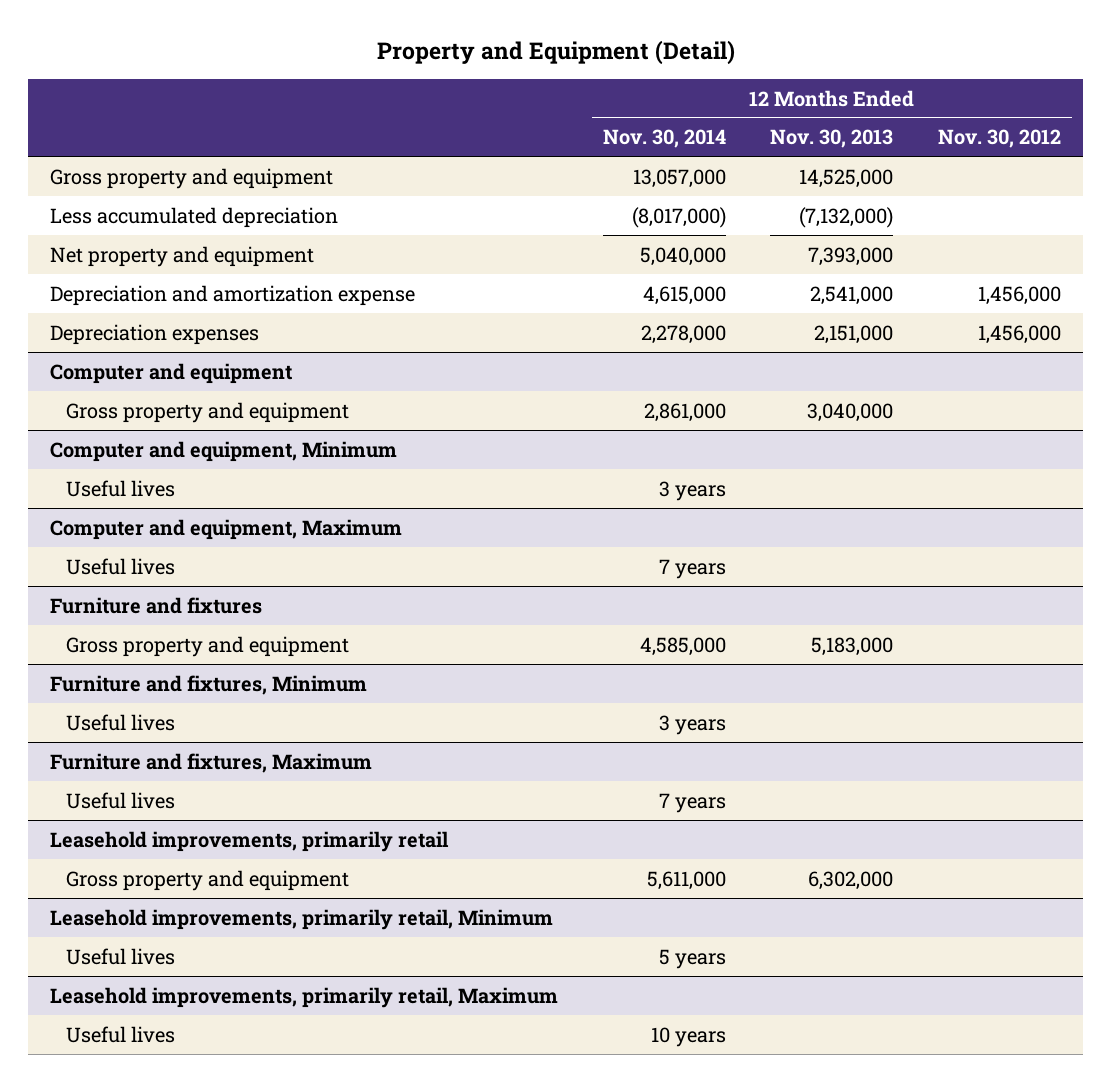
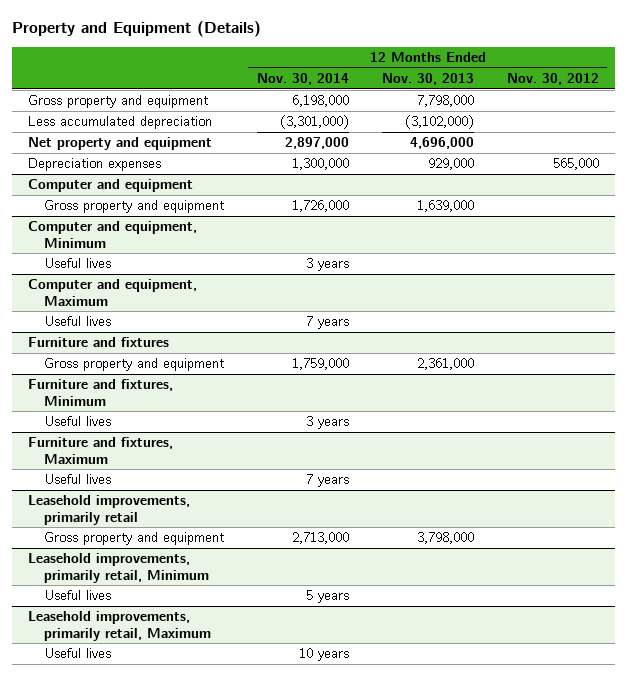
[376,40,735,66] Property and Equipment (Detail) -> [11,21,261,38] Property and Equipment (Details)
[50,284,416,306] Depreciation and amortization expense -> none
[632,168,726,188] 13,057,000 -> [291,95,349,108] 6,198,000
[799,168,894,188] 14,525,000 -> [416,95,474,108] 7,798,000
[631,206,726,228] (8,017,000) -> [279,115,349,130] (3,301,000)
[799,206,894,228] (7,132,000) -> [404,115,474,130] (3,102,000)
[639,246,726,266] 5,040,000 -> [284,137,349,150] 2,897,000
[808,246,894,266] 7,393,000 -> [409,137,474,150] 4,696,000
[640,324,726,344] 2,278,000 -> [291,158,349,171] 1,300,000
[814,324,894,344] 2,151,000 -> [427,158,474,171] 929,000
[977,324,1061,344] 1,456,000 -> [552,158,599,171] 565,000
[643,402,726,422] 2,861,000 -> [291,200,349,213] 1,726,000
[807,402,894,422] 3,040,000 -> [416,200,474,213] 1,639,000
[639,636,726,656] 4,585,000 -> [291,358,349,371] 1,759,000
[811,636,894,656] 5,183,000 -> [416,358,474,371] 2,361,000
[646,870,726,890] 5,611,000 -> [291,532,349,545] 2,713,000
[808,870,894,890] 6,302,000 -> [416,532,474,545] 3,798,000

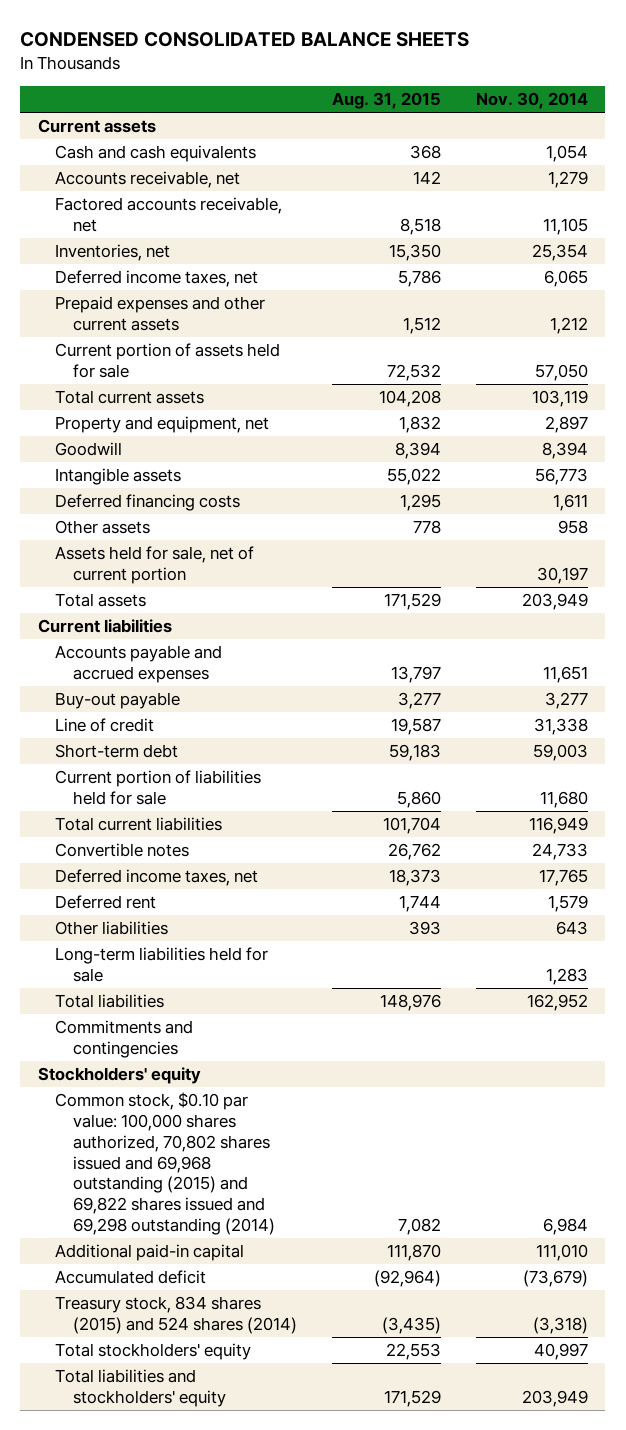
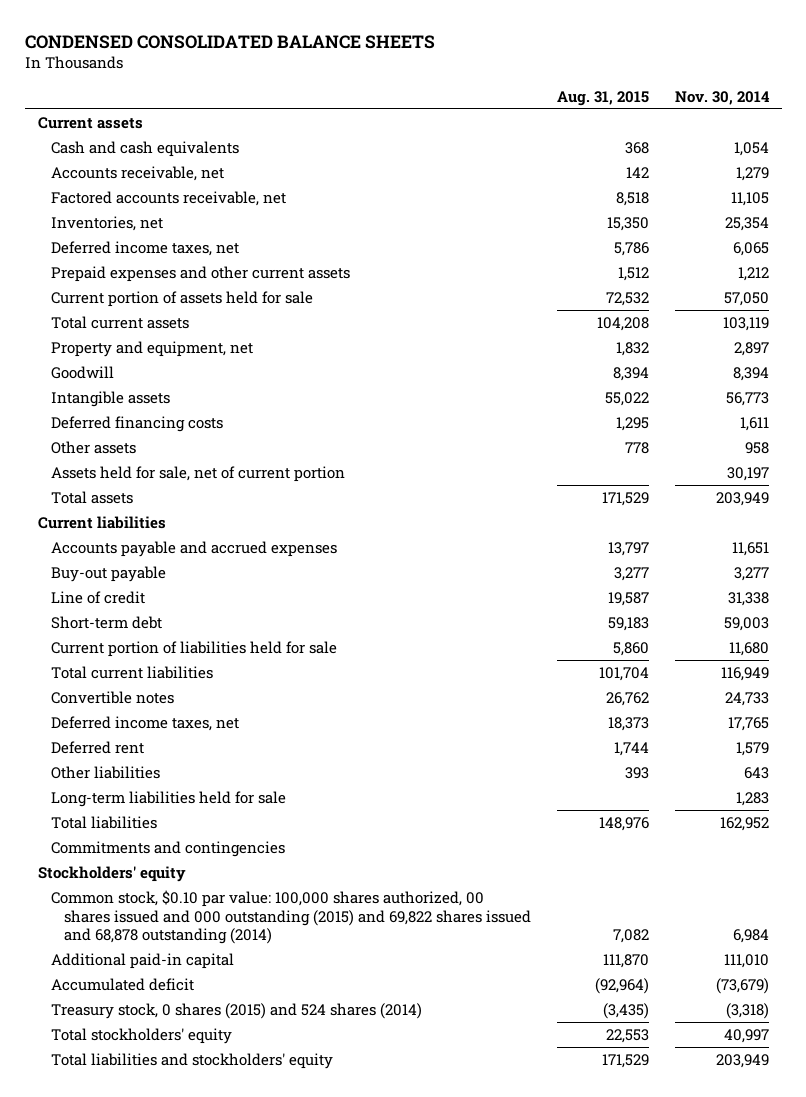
[55,1092,275,1236] Common stock, $0.10 par value: 100,000 shares authorized, 70,802 shares issued and 69,968 outstanding (2015) and 69,822 shares issued and 69,298 outstanding (2014) -> [50,890,531,945] Common stock, $0.10 par value: 100,000 shares authorized, 00 shares issued and 000 outstanding (2015) and 69,822 shares issued and 68,878 outstanding (2014)
[55,1296,297,1334] Treasury stock, 834 shares (2015) and 524 shares (2014) -> [50,1003,422,1020] Treasury stock, 0 shares (2015) and 524 shares (2014)

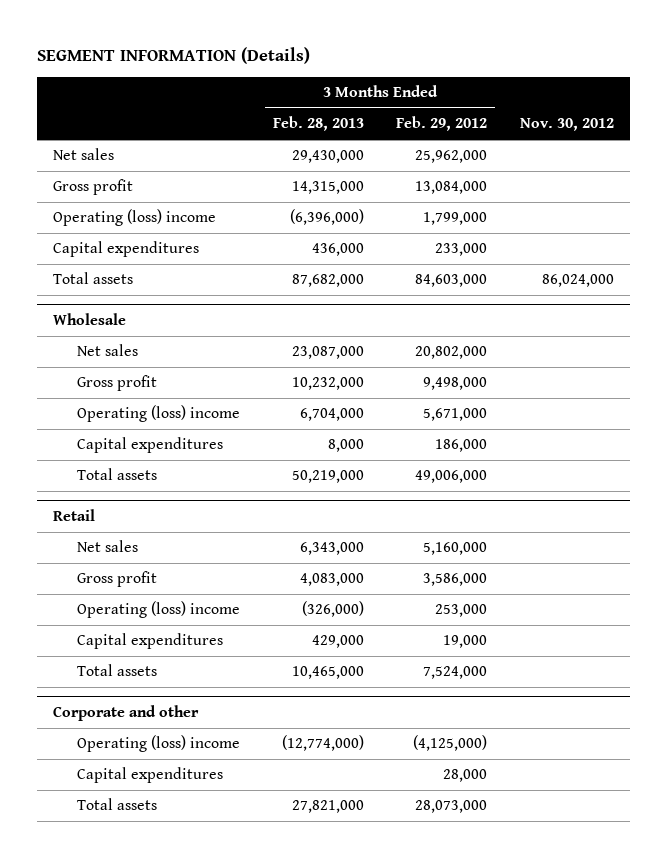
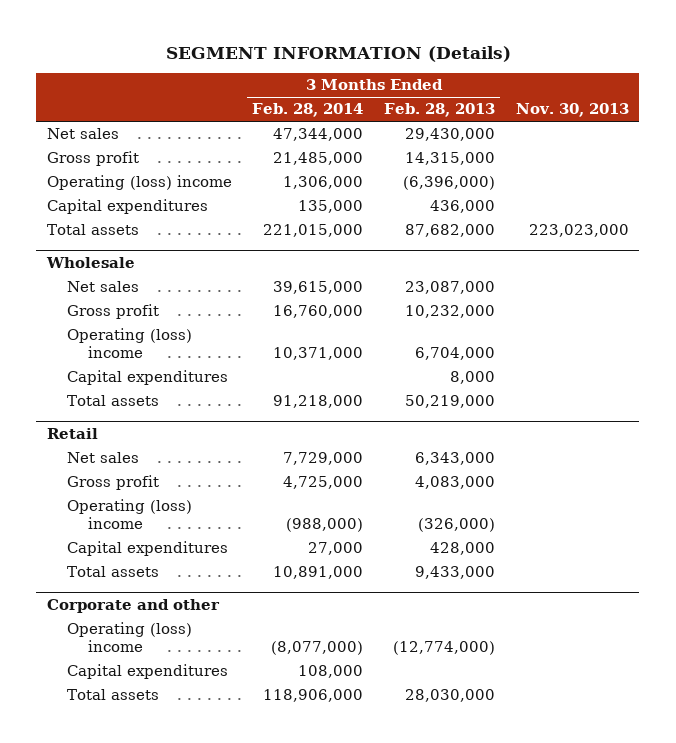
[396,116,488,132] Feb. 29, 2012 -> none
[519,118,614,132] Nov. 30, 2012 -> none
none -> [252,103,364,118] Feb. 28, 2014
none -> [516,103,630,118] Nov. 30, 2013
[311,635,364,649] 429,000 -> [430,542,496,556] 428,000
[291,666,364,680] 10,465,000 -> [415,566,496,580] 9,433,000
[291,800,364,814] 27,821,000 -> [405,689,496,703] 28,030,000

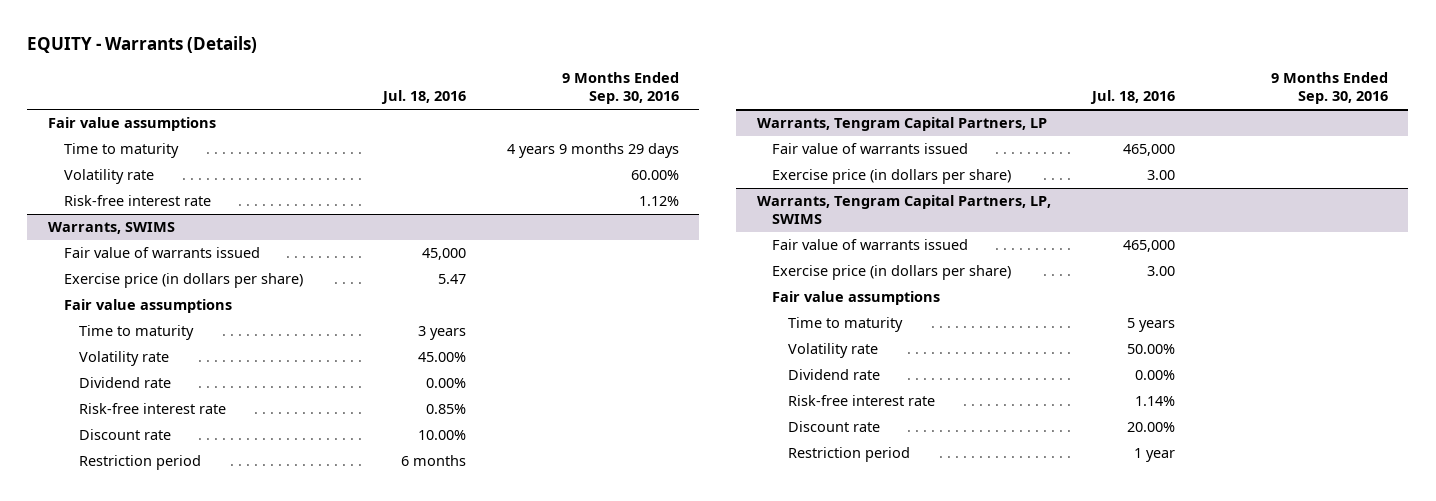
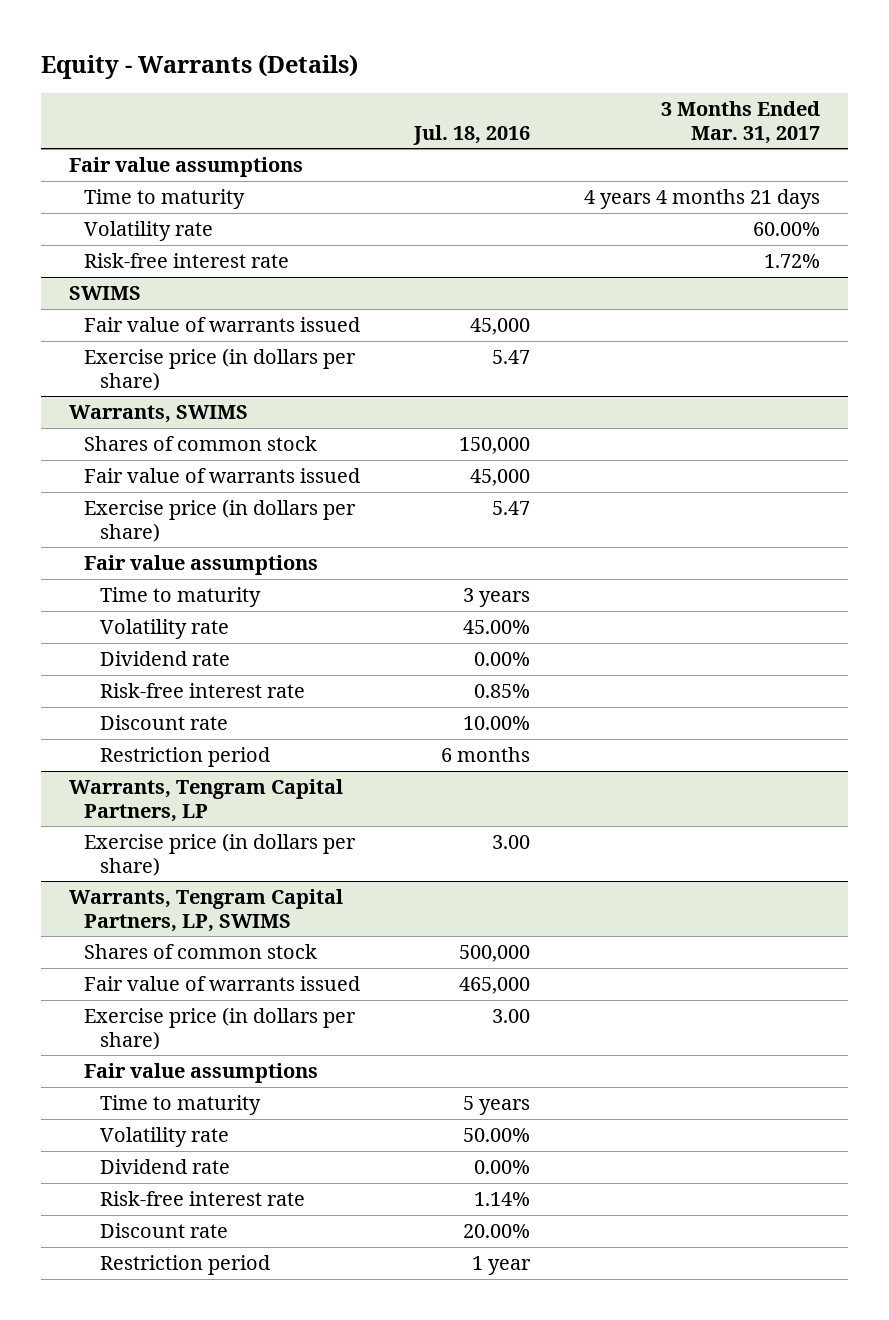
[27,36,258,54] EQUITY - Warrants (Details) -> [41,53,359,79] Equity - Warrants (Details)
[561,72,679,105] 9 Months Ended Sep. 30, 2016 -> none
none -> [661,101,821,144] 3 Months Ended Mar. 31, 2017
none -> [68,286,141,301] SWIMS
none -> [84,317,361,333] Fair value of warrants issued
none -> [84,348,357,391] Exercise price (in dollars per share)
none -> [84,436,318,452] Shares of common stock
[772,143,969,155] Fair value of warrants issued -> none
none -> [84,944,318,960] Shares of common stock

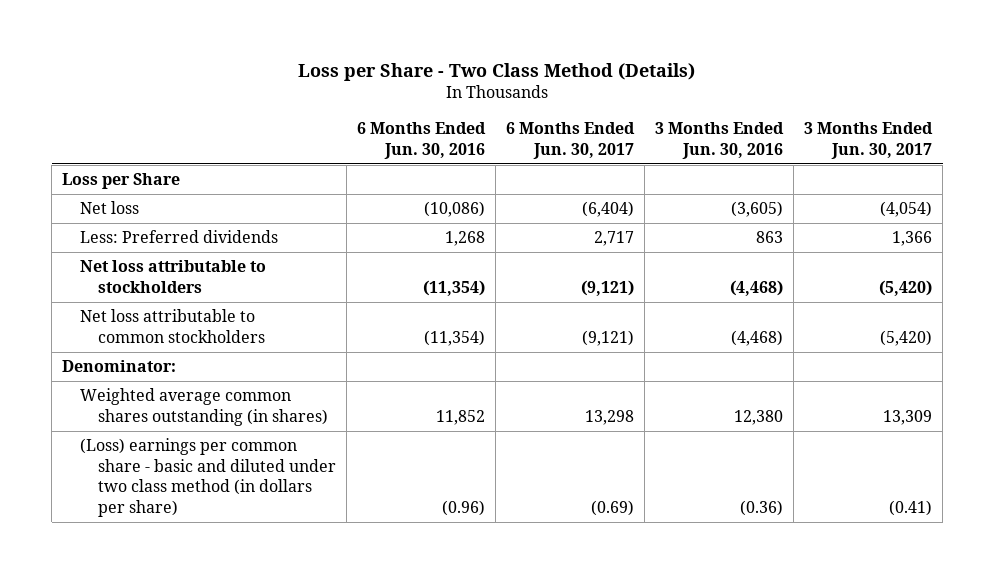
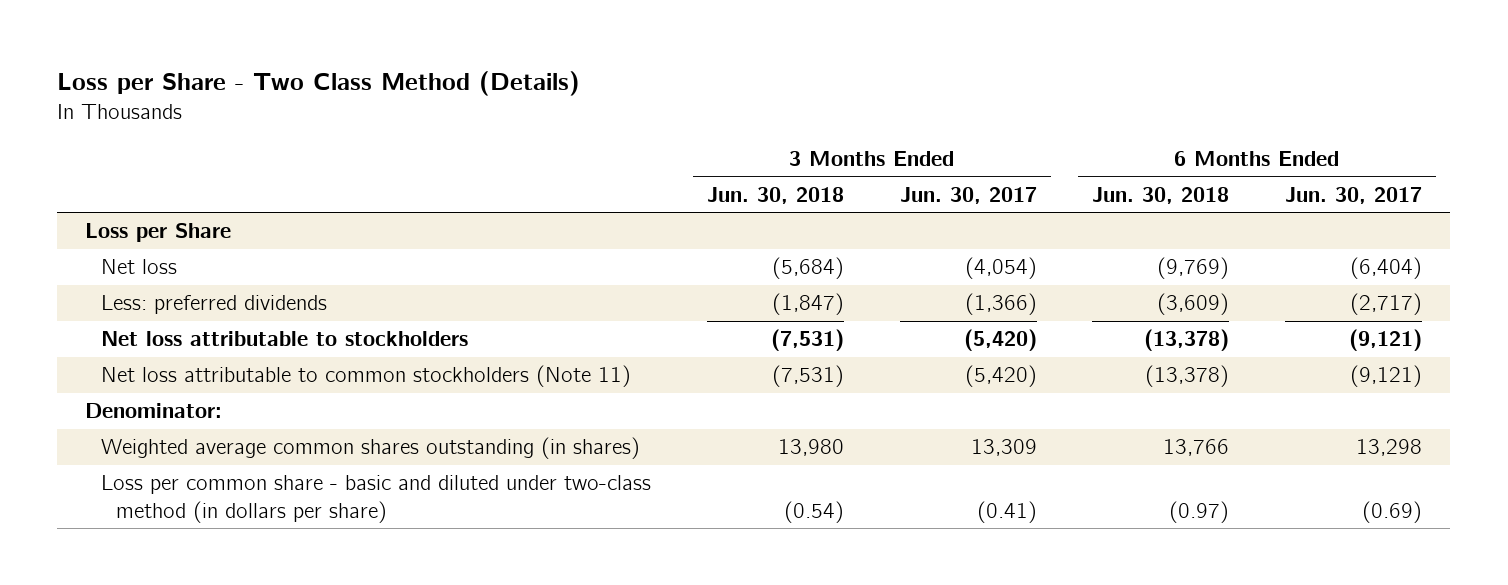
[356,122,486,159] 6 Months Ended Jun. 30, 2016 -> none
[655,122,785,159] 3 Months Ended Jun. 30, 2016 -> none
none -> [706,186,844,204] Jun. 30, 2018
none -> [1092,186,1230,204] Jun. 30, 2018
[80,230,279,244] Less: Preferred dividends -> [100,295,327,315] Less: preferred dividends
[594,231,635,247] 2,717 -> [1350,293,1423,316] (2,717)
[892,231,933,247] 1,366 -> [964,293,1037,316] (1,366)
[80,309,265,343] Net loss attributable to common stockholders -> [100,365,631,388] Net loss attributable to common stockholders (Note 11)
[80,438,336,517] (Loss) earnings per common share - basic and diluted under two class method (in dollars per share) -> [100,475,651,523] Loss per common share - basic and diluted under two-class method (in dollars per share)

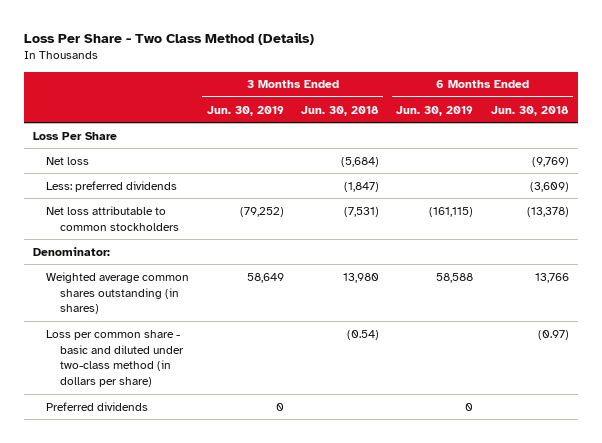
[57,71,581,97] Loss per Share - Two Class Method (Details) -> [24,31,315,45] Loss Per Share - Two Class Method (Details)
[899,186,1037,204] Jun. 30, 2017 -> none
[1285,186,1423,204] Jun. 30, 2017 -> none
none -> [206,105,284,116] Jun. 30, 2019
none -> [396,105,474,116] Jun. 30, 2019
[85,223,232,243] Loss per Share -> [32,131,117,140] Loss Per Share
[100,331,468,347] Net loss attributable to stockholders -> none
[100,365,631,388] Net loss attributable to common stockholders (Note 11) -> [46,205,179,231] Net loss attributable to common stockholders
none -> [46,401,149,411] Preferred dividends

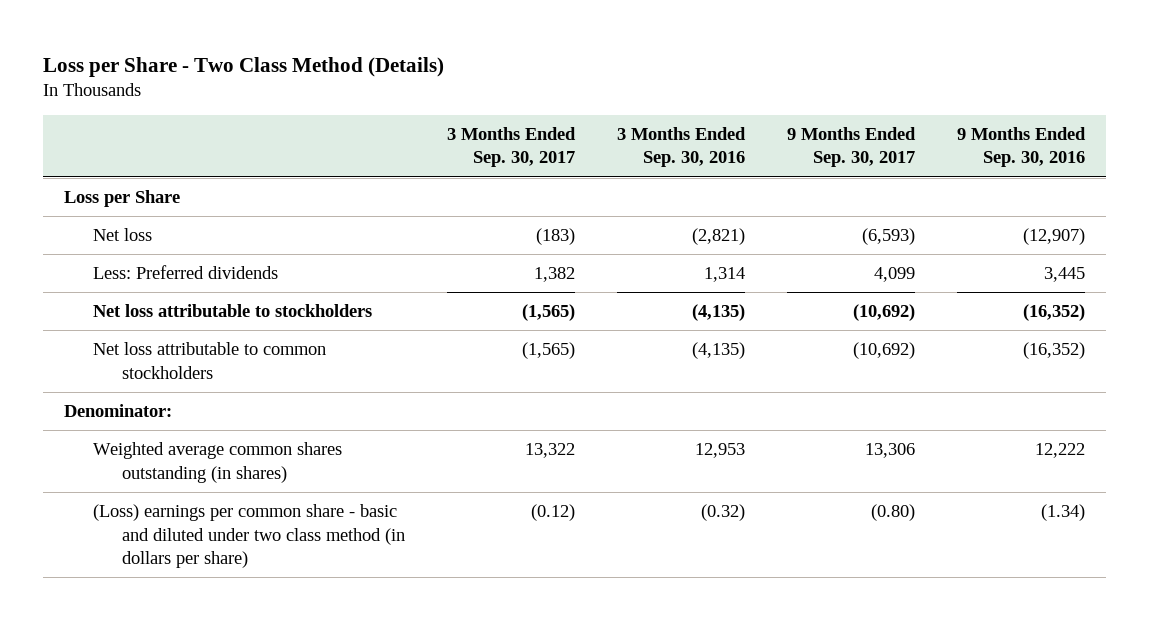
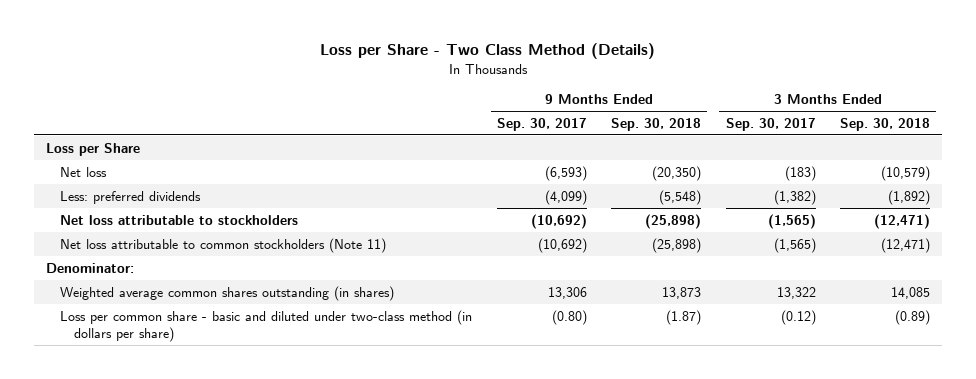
[617,126,747,168] 3 Months Ended Sep. 30, 2016 -> none
[957,126,1087,168] 9 Months Ended Sep. 30, 2016 -> none
none -> [611,118,702,132] Sep. 30, 2018
none -> [840,118,931,132] Sep. 30, 2018
[93,265,279,280] Less: Preferred dividends -> [60,190,202,204] Less: preferred dividends
[534,267,576,283] 1,382 -> [773,189,816,205] (1,382)
[874,267,916,283] 4,099 -> [544,189,587,205] (4,099)
[93,342,327,379] Net loss attributable to common stockholders -> [60,237,387,253] Net loss attributable to common stockholders (Note 11)
[93,504,406,569] (Loss) earnings per common share - basic and diluted under two class method (in dollars per share) -> [60,309,473,343] Loss per common share - basic and diluted under two-class method (in dollars per share)

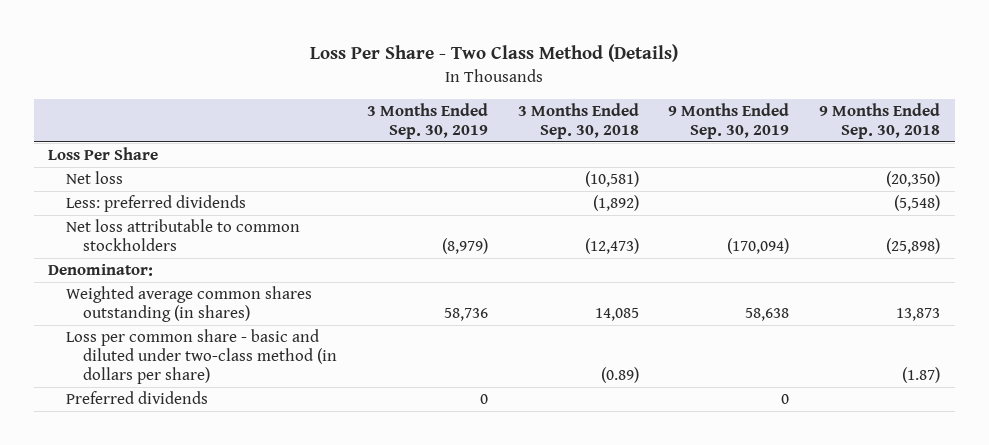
[320,43,656,60] Loss per Share - Two Class Method (Details) -> [310,44,679,63] Loss Per Share - Two Class Method (Details)
[496,118,587,132] Sep. 30, 2017 -> none
[725,118,816,132] Sep. 30, 2017 -> none
none -> [367,102,489,139] 3 Months Ended Sep. 30, 2019
none -> [668,102,790,139] 9 Months Ended Sep. 30, 2019
[45,142,140,156] Loss per Share -> [48,146,159,160] Loss Per Share
[881,165,931,181] (10,579) -> [584,170,639,187] (10,581)
[60,214,299,225] Net loss attributable to stockholders -> none
[60,237,387,253] Net loss attributable to common stockholders (Note 11) -> [65,218,300,252] Net loss attributable to common stockholders
[881,237,931,253] (12,471) -> [584,238,639,255] (12,473)
none -> [65,390,208,404] Preferred dividends

